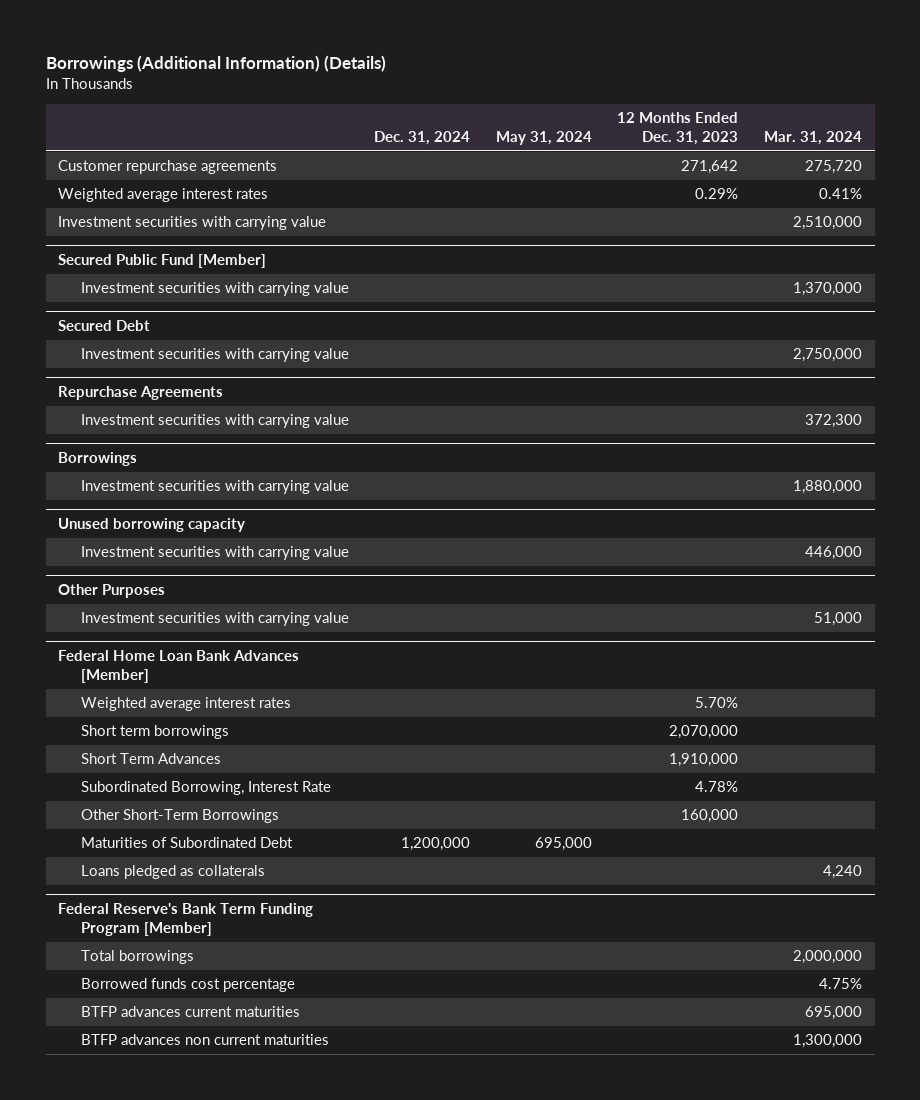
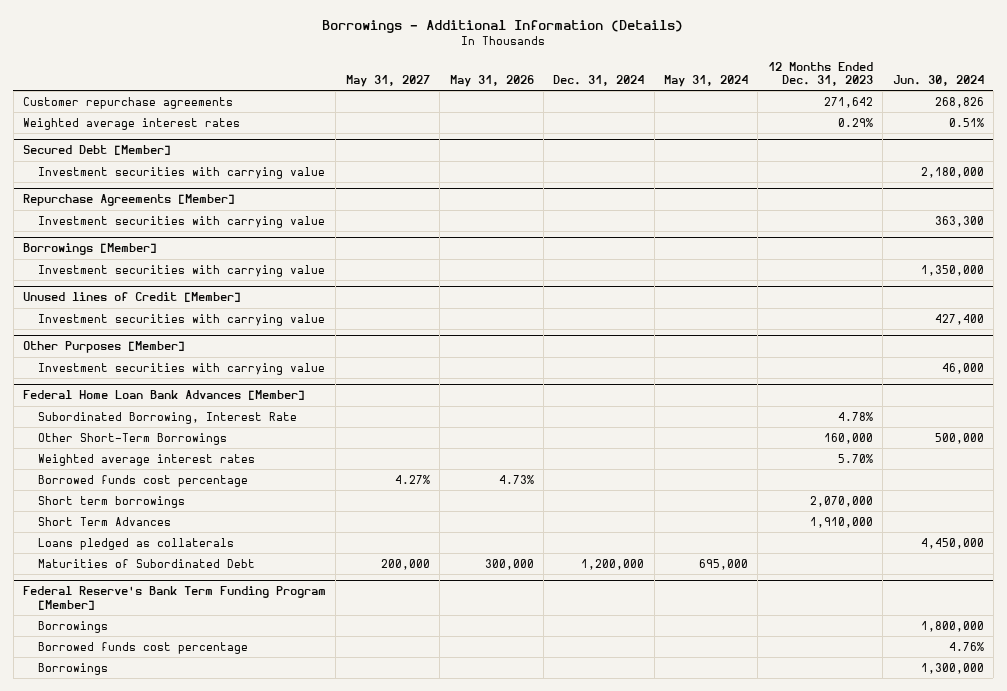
[45,54,386,72] Borrowings (Additional Information) (Details) -> [322,20,684,34] Borrowings - Additional Information (Details)
[763,131,862,146] Mar. 31, 2024 -> none
none -> [345,74,430,87] May 31, 2027
none -> [449,74,534,87] May 31, 2026
none -> [892,74,984,86] Jun. 30, 2024
[58,216,327,231] Investment securities with carrying value -> none
[58,253,267,268] Secured Public Fund [Member] -> none
[80,282,349,297] Investment securities with carrying value -> none
[58,319,151,331] Secured Debt -> [22,145,171,156] Secured Debt [Member]
[58,385,224,400] Repurchase Agreements -> [22,194,235,207] Repurchase Agreements [Member]
[58,451,138,466] Borrowings -> [22,243,157,256] Borrowings [Member]
[58,517,246,532] Unused borrowing capacity -> [22,292,241,303] Unused lines of Credit [Member]
[58,583,166,598] Other Purposes -> [22,341,185,354] Other Purposes [Member]
[80,781,331,796] Subordinated Borrowing, Interest Rate -> [38,411,298,424] Subordinated Borrowing, Interest Rate
[80,809,279,824] Other Short-Term Borrowings -> [38,432,228,445] Other Short-Term Borrowings
none -> [38,474,249,487] Borrowed funds cost percentage
[80,837,293,849] Maturities of Subordinated Debt -> [38,558,256,568] Maturities of Subordinated Debt
[80,950,194,965] Total borrowings -> [38,620,109,633] Borrowings
[80,1006,300,1018] BTFP advances current maturities -> none
[80,1034,329,1046] BTFP advances non current maturities -> none
none -> [38,662,109,675] Borrowings

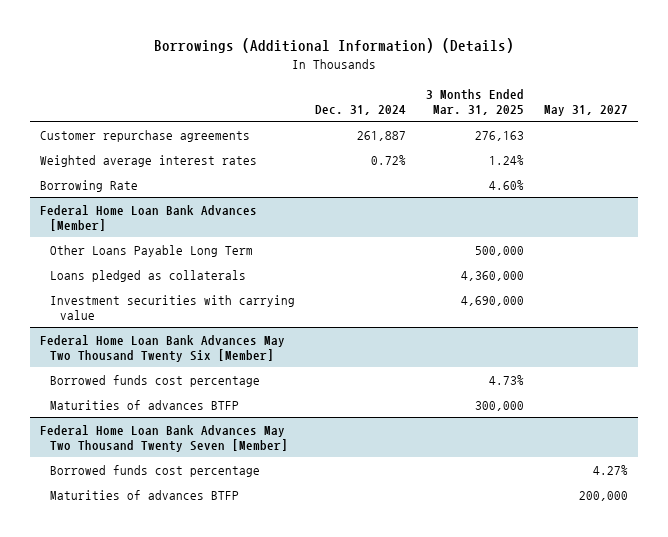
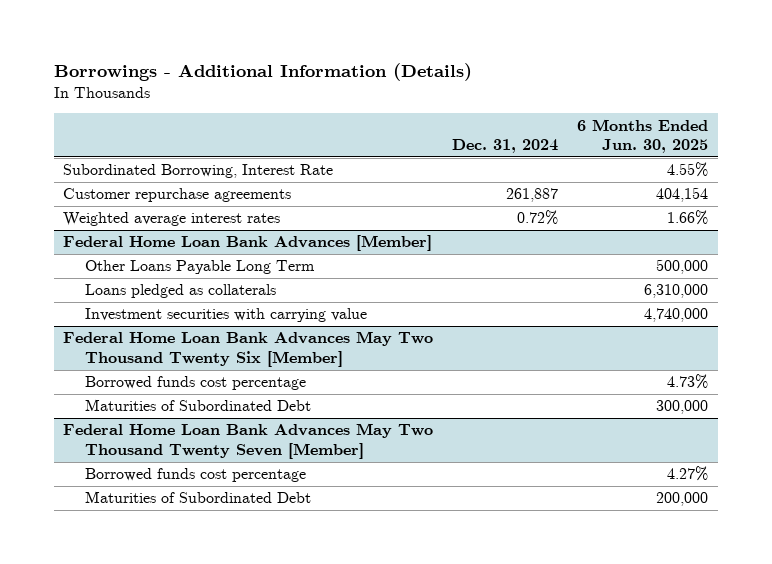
[154,38,515,54] Borrowings (Additional Information) (Details) -> [53,63,472,82] Borrowings - Additional Information (Details)
[425,88,524,115] 3 Months Ended Mar. 31, 2025 -> none
[543,104,628,116] May 31, 2027 -> none
none -> [577,118,709,154] 6 Months Ended Jun. 30, 2025
none -> [63,164,334,179] Subordinated Borrowing, Interest Rate
[40,179,139,192] Borrowing Rate -> none
[50,399,240,410] Maturities of advances BTFP -> [84,399,311,412] Maturities of Subordinated Debt
[50,489,240,500] Maturities of advances BTFP -> [84,491,311,504] Maturities of Subordinated Debt

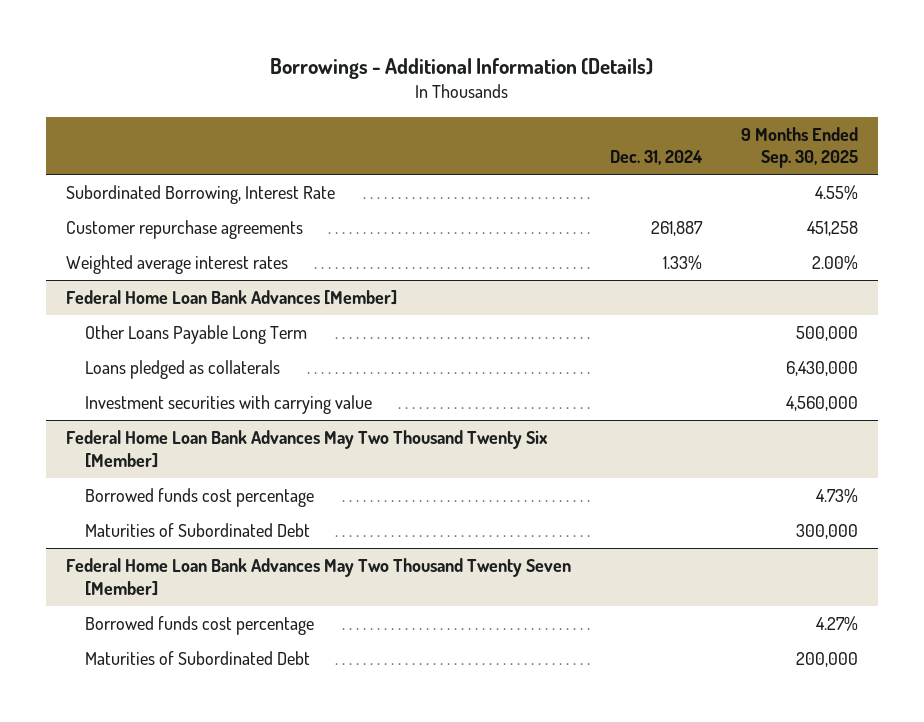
[577,118,709,154] 6 Months Ended Jun. 30, 2025 -> none
none -> [741,126,859,169] 9 Months Ended Sep. 30, 2025
[517,210,559,226] 0.72% -> [663,255,703,271] 1.33%

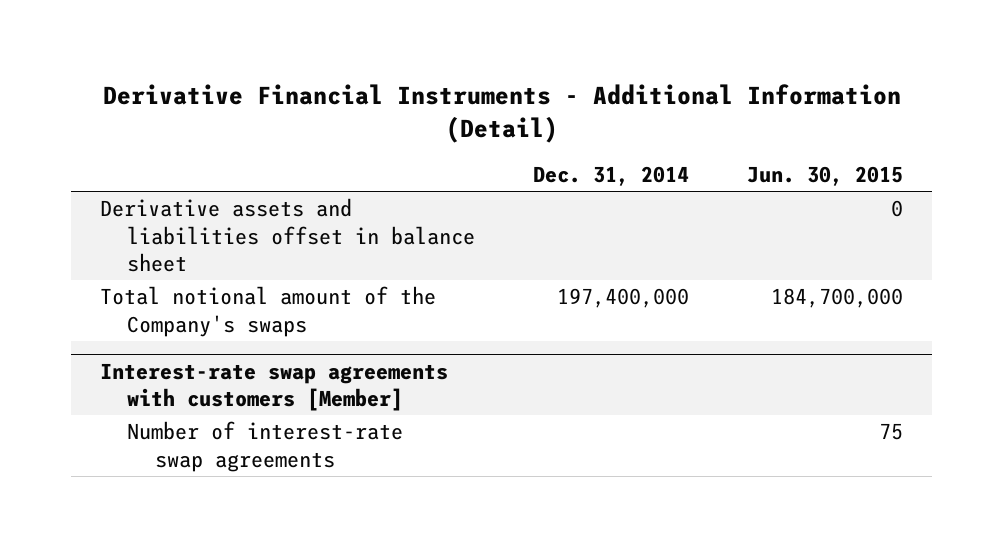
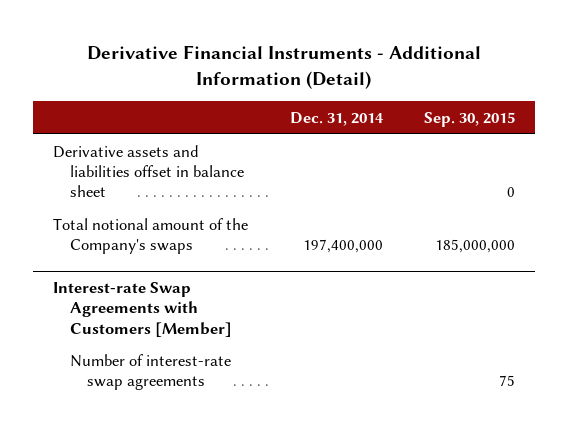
[747,166,904,187] Jun. 30, 2015 -> none
none -> [423,112,515,128] Sep. 30, 2015
[100,362,449,412] Interest-rate swap agreements with customers [Member] -> [53,281,233,337] Interest-rate Swap Agreements with Customers [Member]

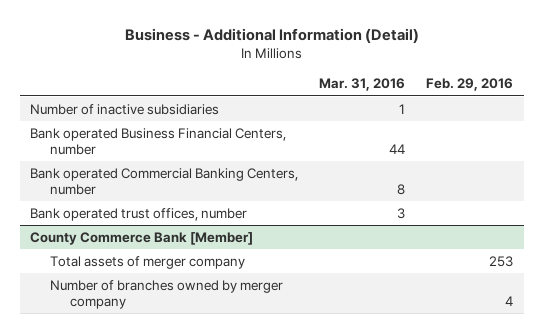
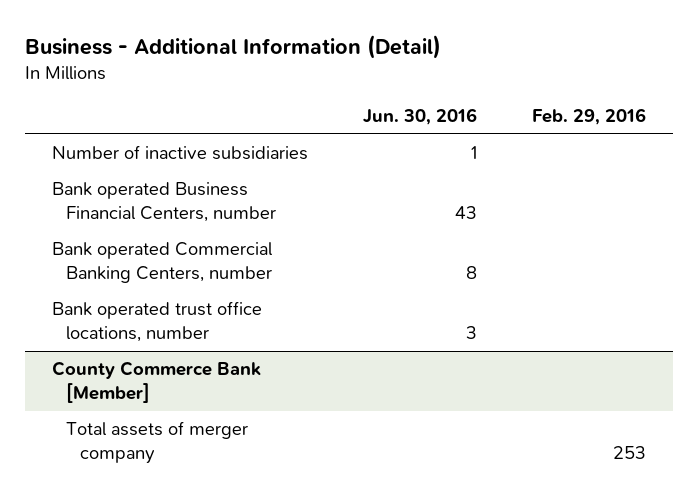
[319,78,406,92] Mar. 31, 2016 -> none
none -> [363,107,478,125] Jun. 30, 2016
[30,207,248,221] Bank operated trust offices, number -> [52,301,263,343] Bank operated trust office locations, number
[50,279,284,309] Number of branches owned by merger company -> none

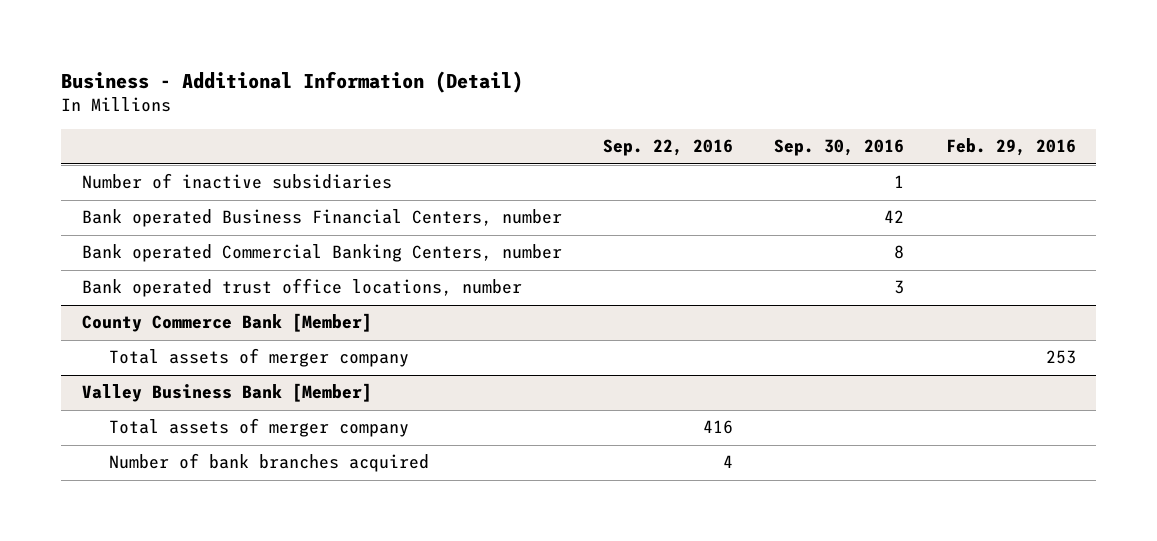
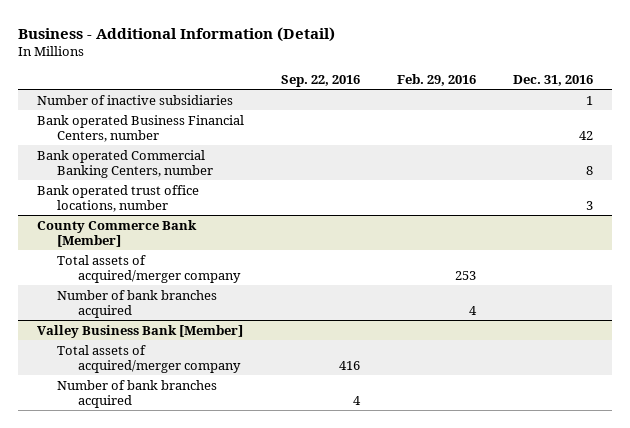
[774,139,905,157] Sep. 30, 2016 -> none
none -> [513,75,594,87] Dec. 31, 2016
[109,348,410,368] Total assets of merger company -> [57,254,241,284] Total assets of acquired/merger company
none -> [57,289,218,319] Number of bank branches acquired
[109,418,410,438] Total assets of merger company -> [57,344,241,374] Total assets of acquired/merger company

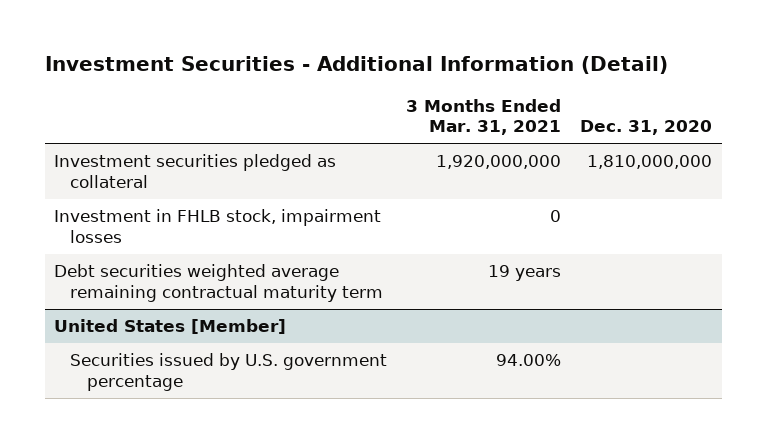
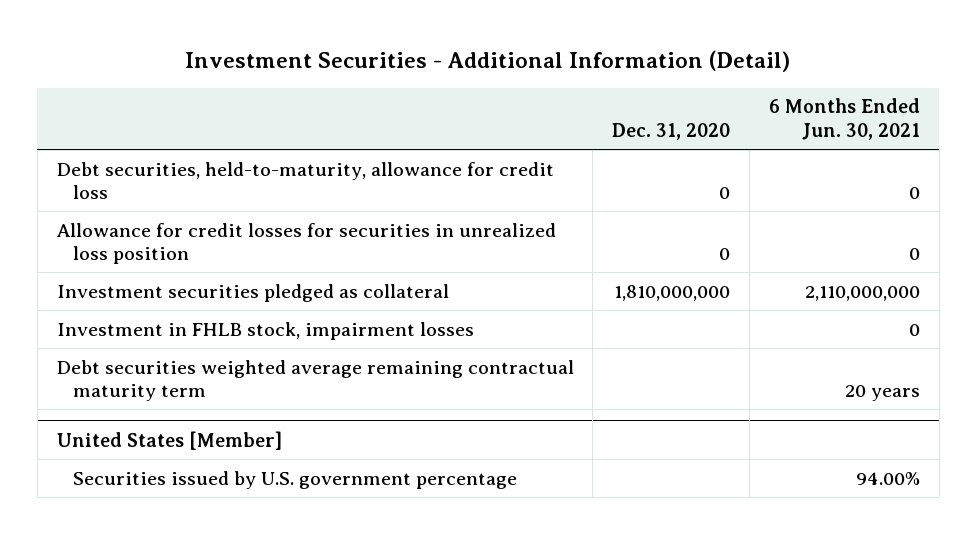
[406,98,562,136] 3 Months Ended Mar. 31, 2021 -> none
none -> [768,98,920,141] 6 Months Ended Jun. 30, 2021
none -> [56,161,554,200] Debt securities, held-to-maturity, allowance for credit loss
none -> [56,222,556,265] Allowance for credit losses for securities in unrealized loss position

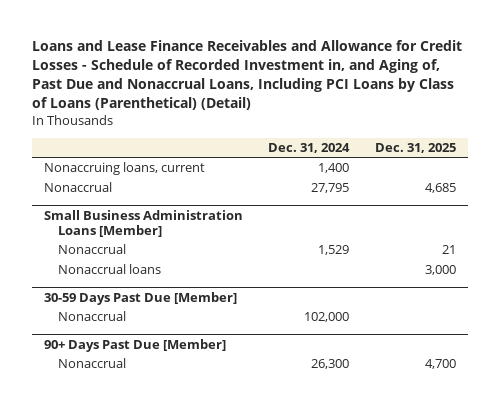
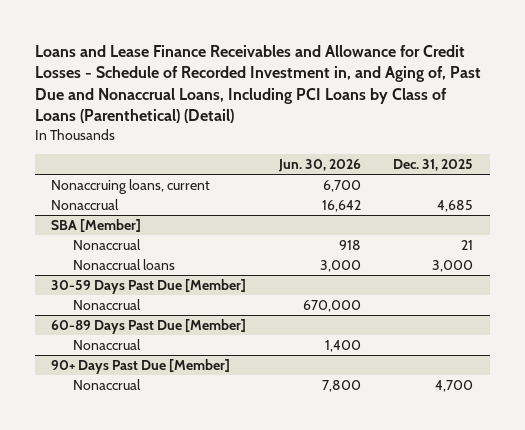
[268,142,351,153] Dec. 31, 2024 -> none
none -> [277,159,361,173] Jun. 30, 2026
[44,209,244,237] Small Business Administration Loans [Member] -> [51,219,142,233] SBA [Member]
none -> [51,319,247,335] 60-89 Days Past Due [Member]
none -> [72,339,141,351] Nonaccrual

